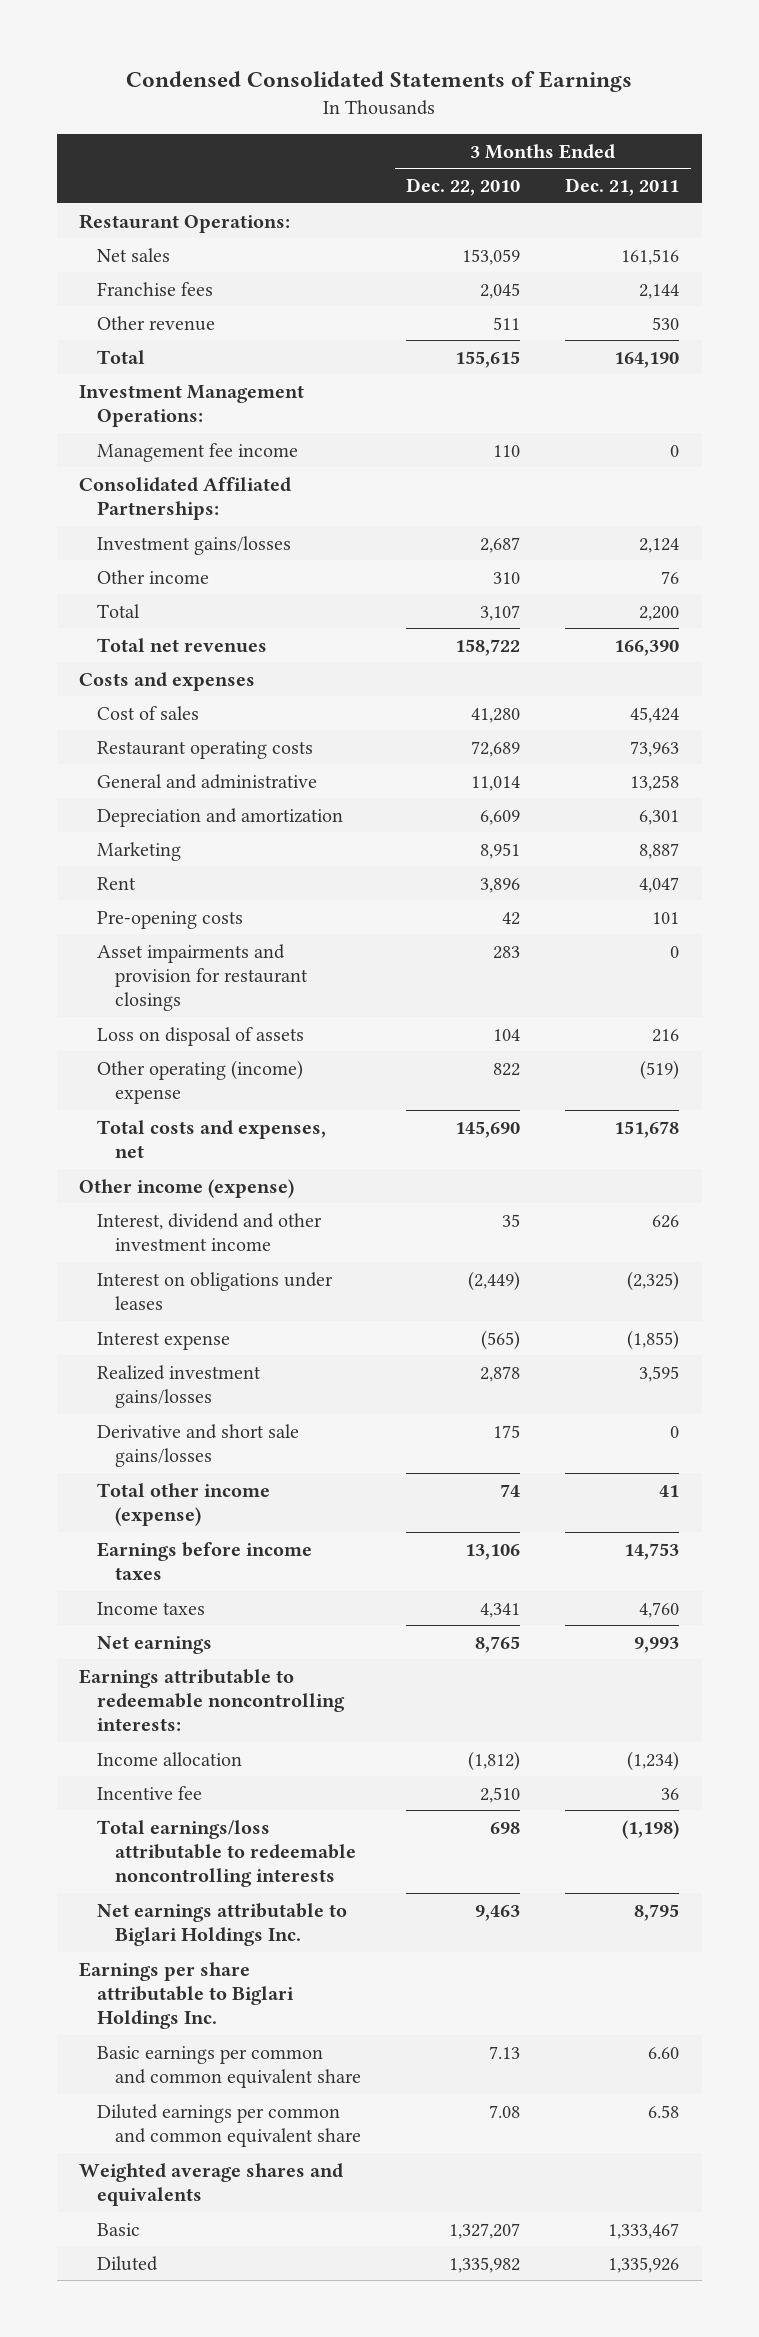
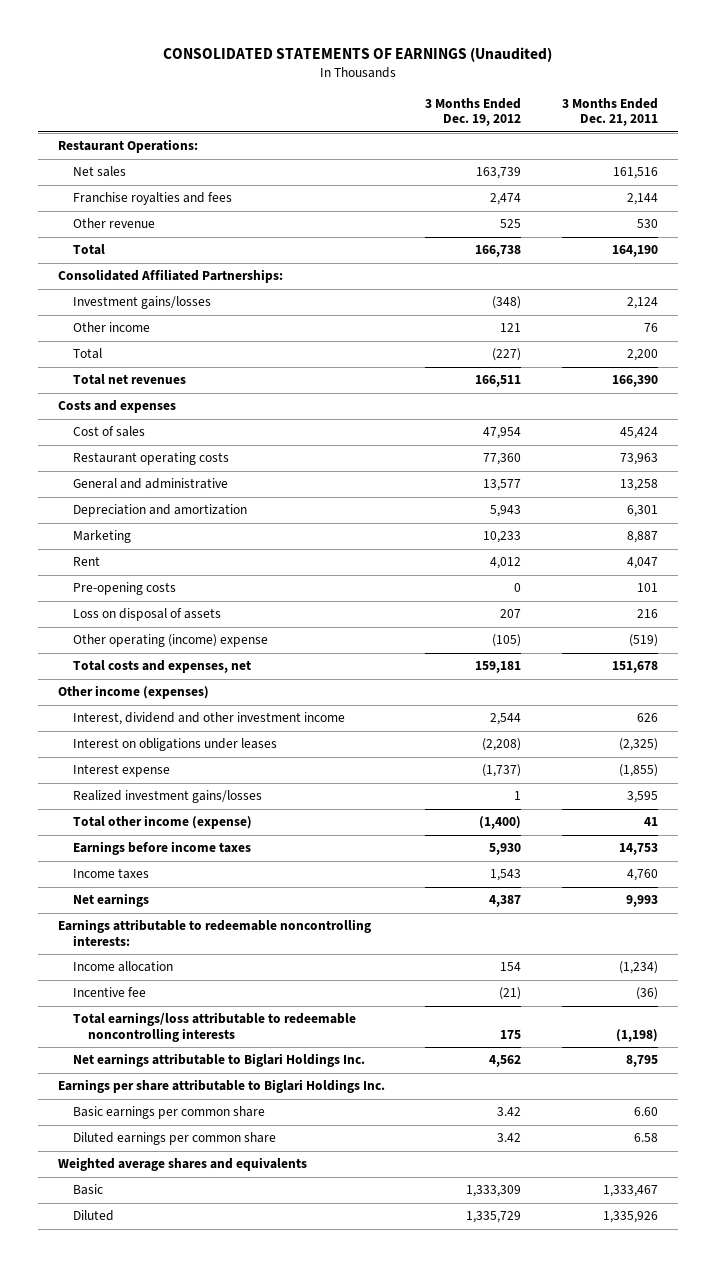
[126,71,633,93] Condensed Consolidated Statements of Earnings -> [162,46,552,62] CONSOLIDATED STATEMENTS OF EARNINGS (Unaudited)
[406,178,521,197] Dec. 22, 2010 -> none
none -> [425,97,522,127] 3 Months Ended Dec. 19, 2012
[96,281,213,296] Franchise fees -> [73,192,233,206] Franchise royalties and fees
[79,384,305,428] Investment Management Operations: -> none
[96,442,298,462] Management fee income -> none
[96,943,308,1012] Asset impairments and provision for restaurant closings -> none
[79,1178,295,1198] Other income (expense) -> [57,685,209,700] Other income (expenses)
[96,1423,299,1468] Derivative and short sale gains/losses -> none
[661,1787,680,1800] 36 -> [635,987,658,1001] (36)
[96,2045,361,2089] Basic earnings per common and common equivalent share -> [73,1106,266,1120] Basic earnings per common share
[96,2103,361,2148] Diluted earnings per common and common equivalent share -> [73,1132,277,1146] Diluted earnings per common share

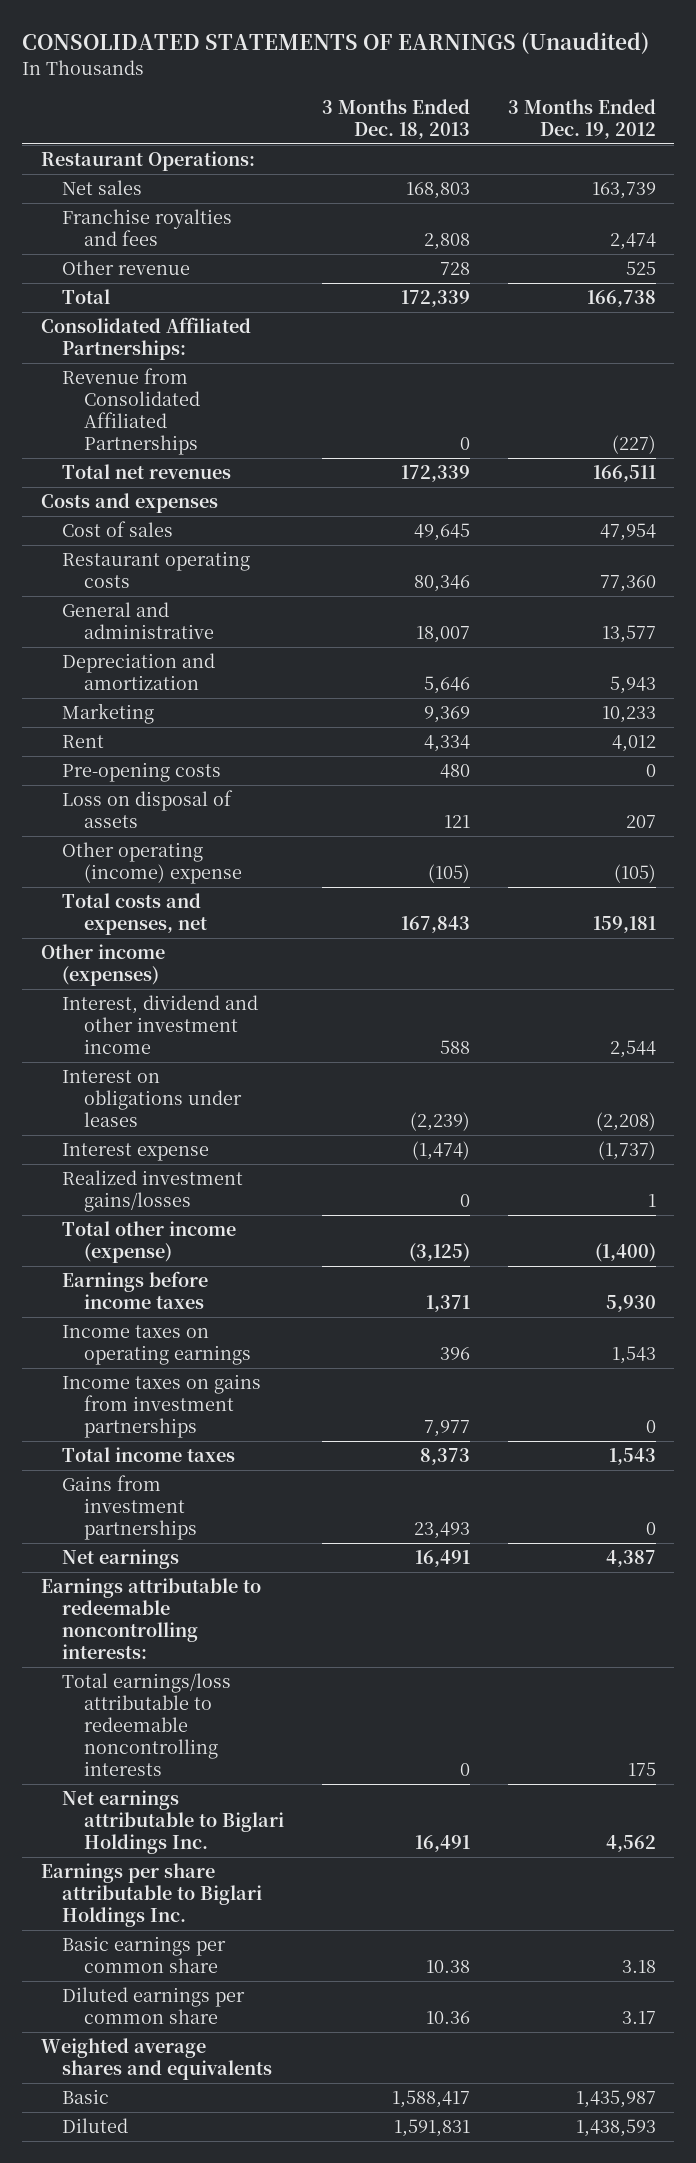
[561,97,658,127] 3 Months Ended Dec. 21, 2011 -> none
none -> [321,99,470,139] 3 Months Ended Dec. 18, 2013
[73,296,212,310] Investment gains/losses -> none
[73,322,151,333] Other income -> none
[73,348,103,360] Total -> [62,368,200,456] Revenue from Consolidated Affiliated Partnerships
none -> [62,1325,251,1366] Income taxes on operating earnings
none -> [62,1374,262,1439] Income taxes on gains from investment partnerships
[73,868,150,880] Income taxes -> [62,1447,236,1463] Total income taxes
none -> [62,1475,197,1541] Gains from investment partnerships
[73,961,174,973] Income allocation -> none
[73,987,147,998] Incentive fee -> none
[497,1107,522,1117] 3.42 -> [621,1960,656,1974] 3.18
[497,1133,522,1143] 3.42 -> [621,2011,656,2025] 3.17
[466,1185,522,1198] 1,333,309 -> [575,2090,656,2109] 1,435,987
[466,1211,522,1224] 1,335,729 -> [575,2119,656,2138] 1,438,593

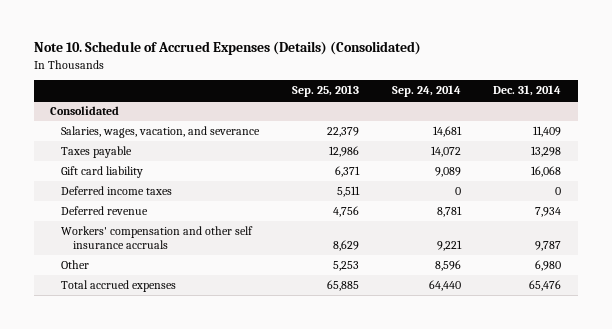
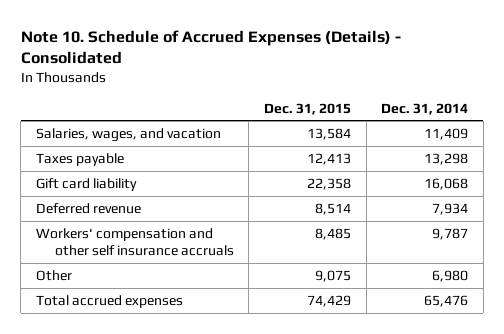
[34,41,422,56] Note 10. Schedule of Accrued Expenses (Details) (Consolidated) -> [20,30,401,65] Note 10. Schedule of Accrued Expenses (Details) - Consolidated
[292,85,360,98] Sep. 25, 2013 -> none
[391,85,461,98] Sep. 24, 2014 -> none
none -> [264,102,352,115] Dec. 31, 2015
[50,106,120,116] Consolidated -> none
[61,126,261,139] Salaries, wages, vacation, and severance -> [35,127,221,142] Salaries, wages, and vacation
[61,186,173,196] Deferred income taxes -> none

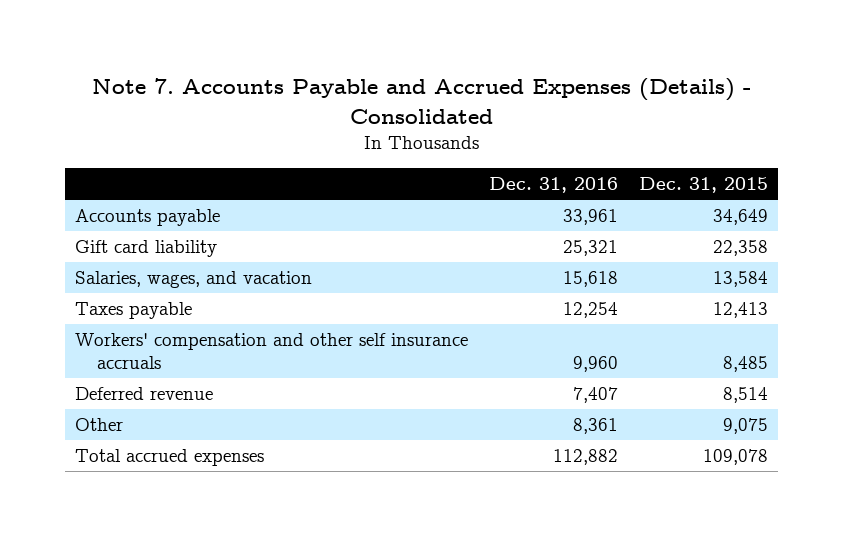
[20,30,401,65] Note 10. Schedule of Accrued Expenses (Details) - Consolidated -> [91,78,751,124] Note 7. Accounts Payable and Accrued Expenses (Details) - Consolidated
[381,102,469,115] Dec. 31, 2014 -> none
none -> [489,177,619,194] Dec. 31, 2016
none -> [75,209,221,227] Accounts payable
[35,177,137,191] Gift card liability -> [75,240,218,258] Gift card liability
[35,202,141,214] Deferred revenue -> [75,387,214,401] Deferred revenue
[307,294,352,307] 74,429 -> [702,449,768,466] 109,078

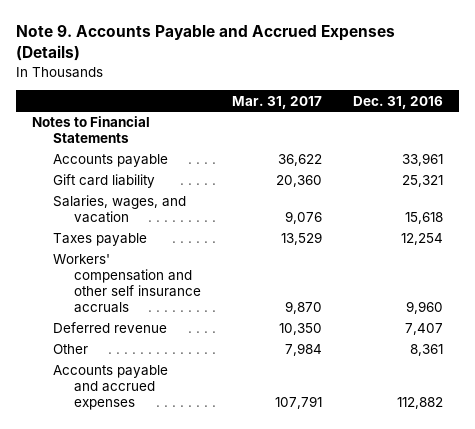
[91,78,751,124] Note 7. Accounts Payable and Accrued Expenses (Details) - Consolidated -> [16,25,396,62] Note 9. Accounts Payable and Accrued Expenses (Details)
[638,177,768,194] Dec. 31, 2015 -> none
none -> [231,95,322,109] Mar. 31, 2017
none -> [32,116,151,144] Notes to Financial Statements
[75,449,265,467] Total accrued expenses -> [52,365,168,411] Accounts payable and accrued expenses

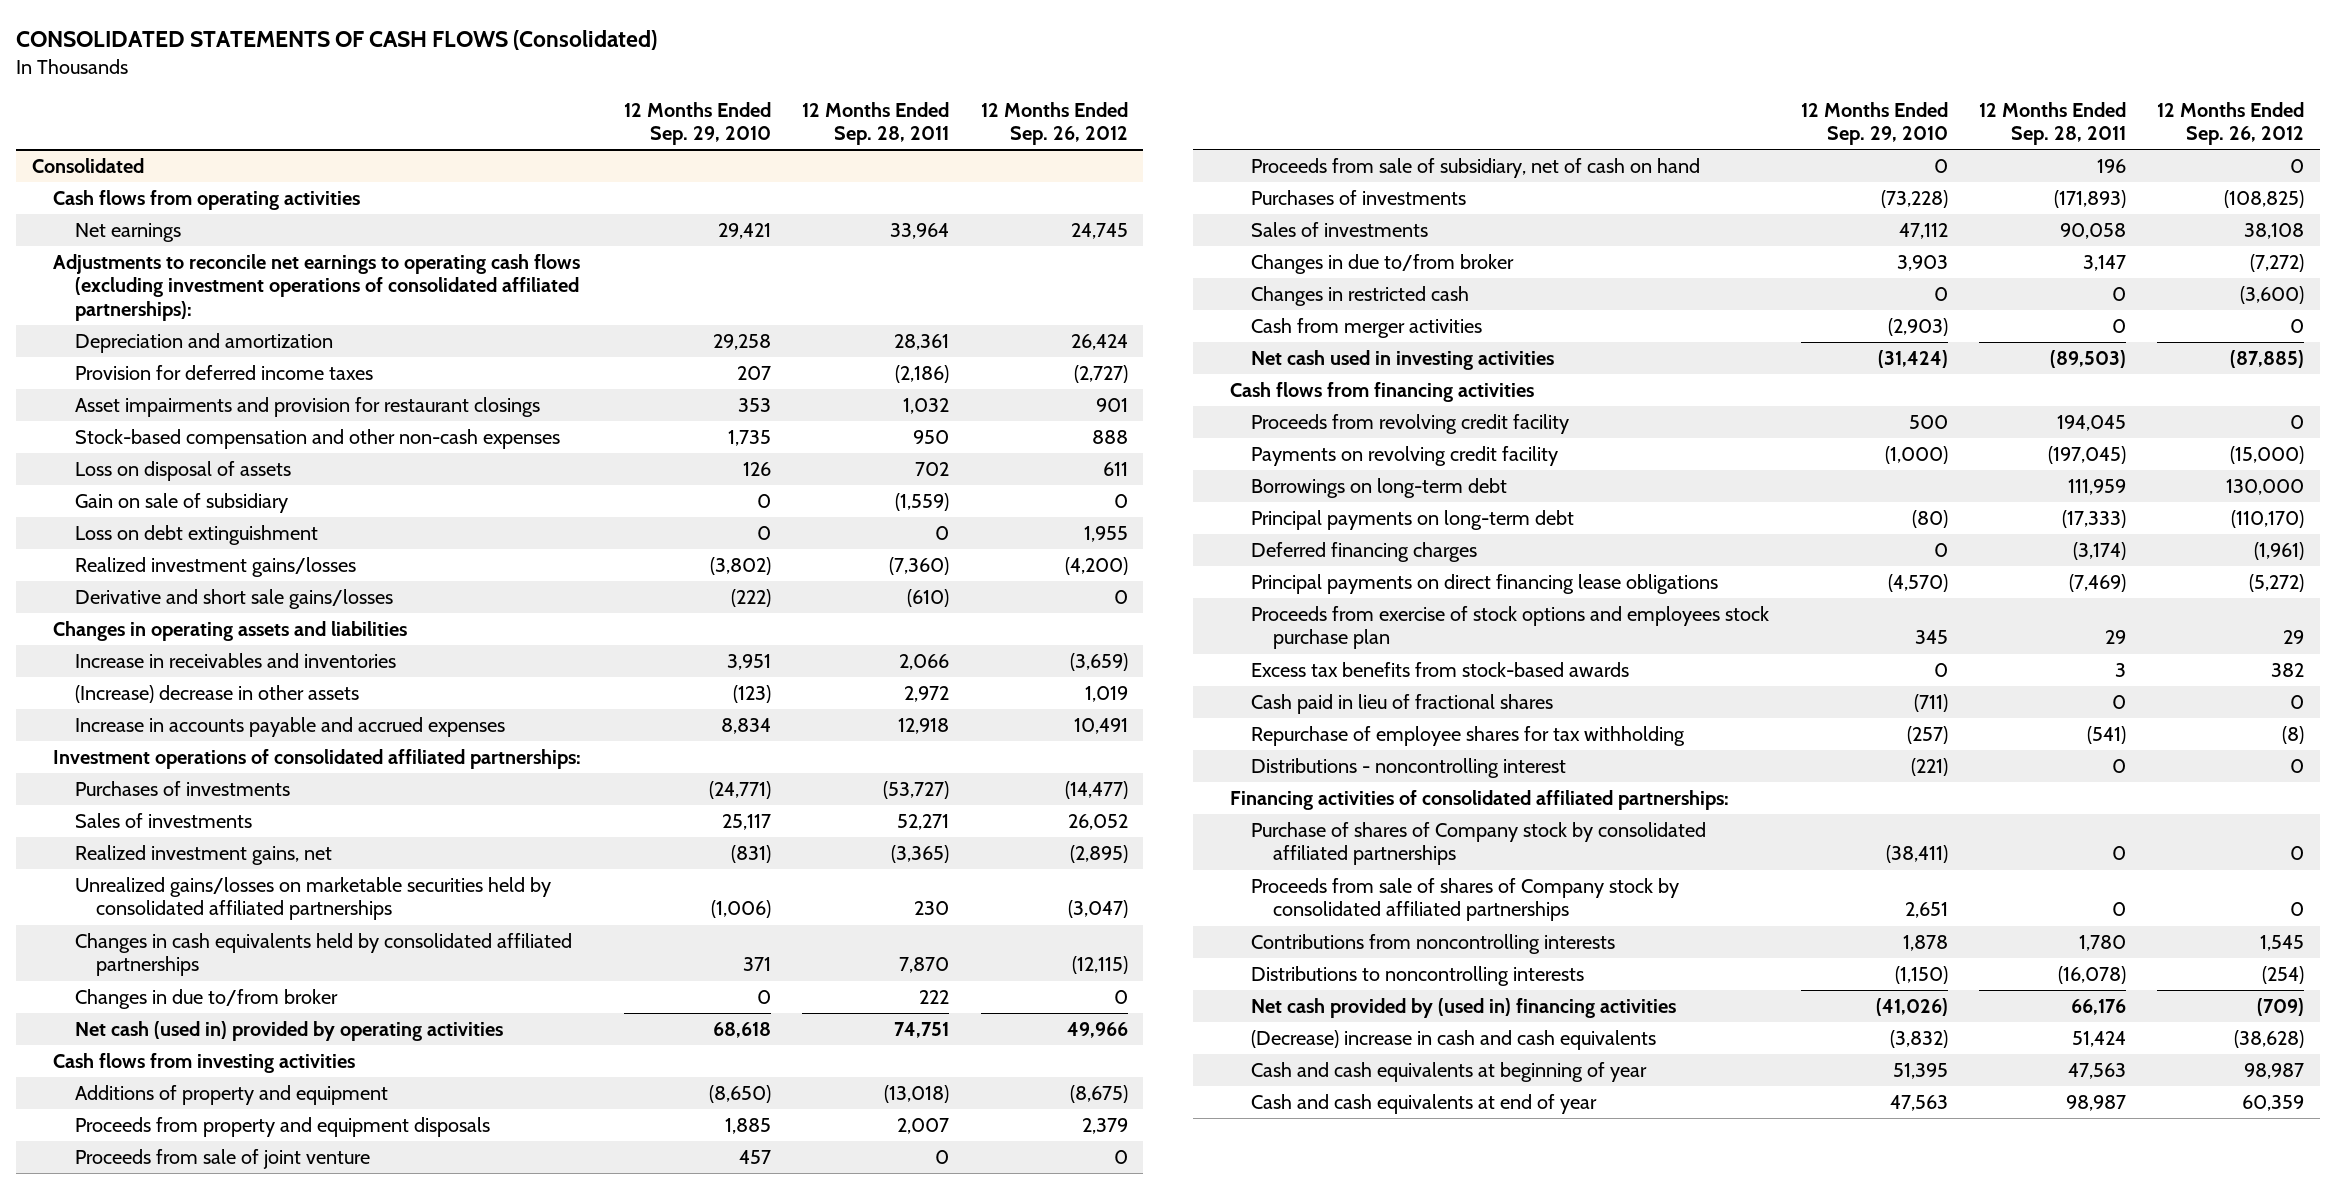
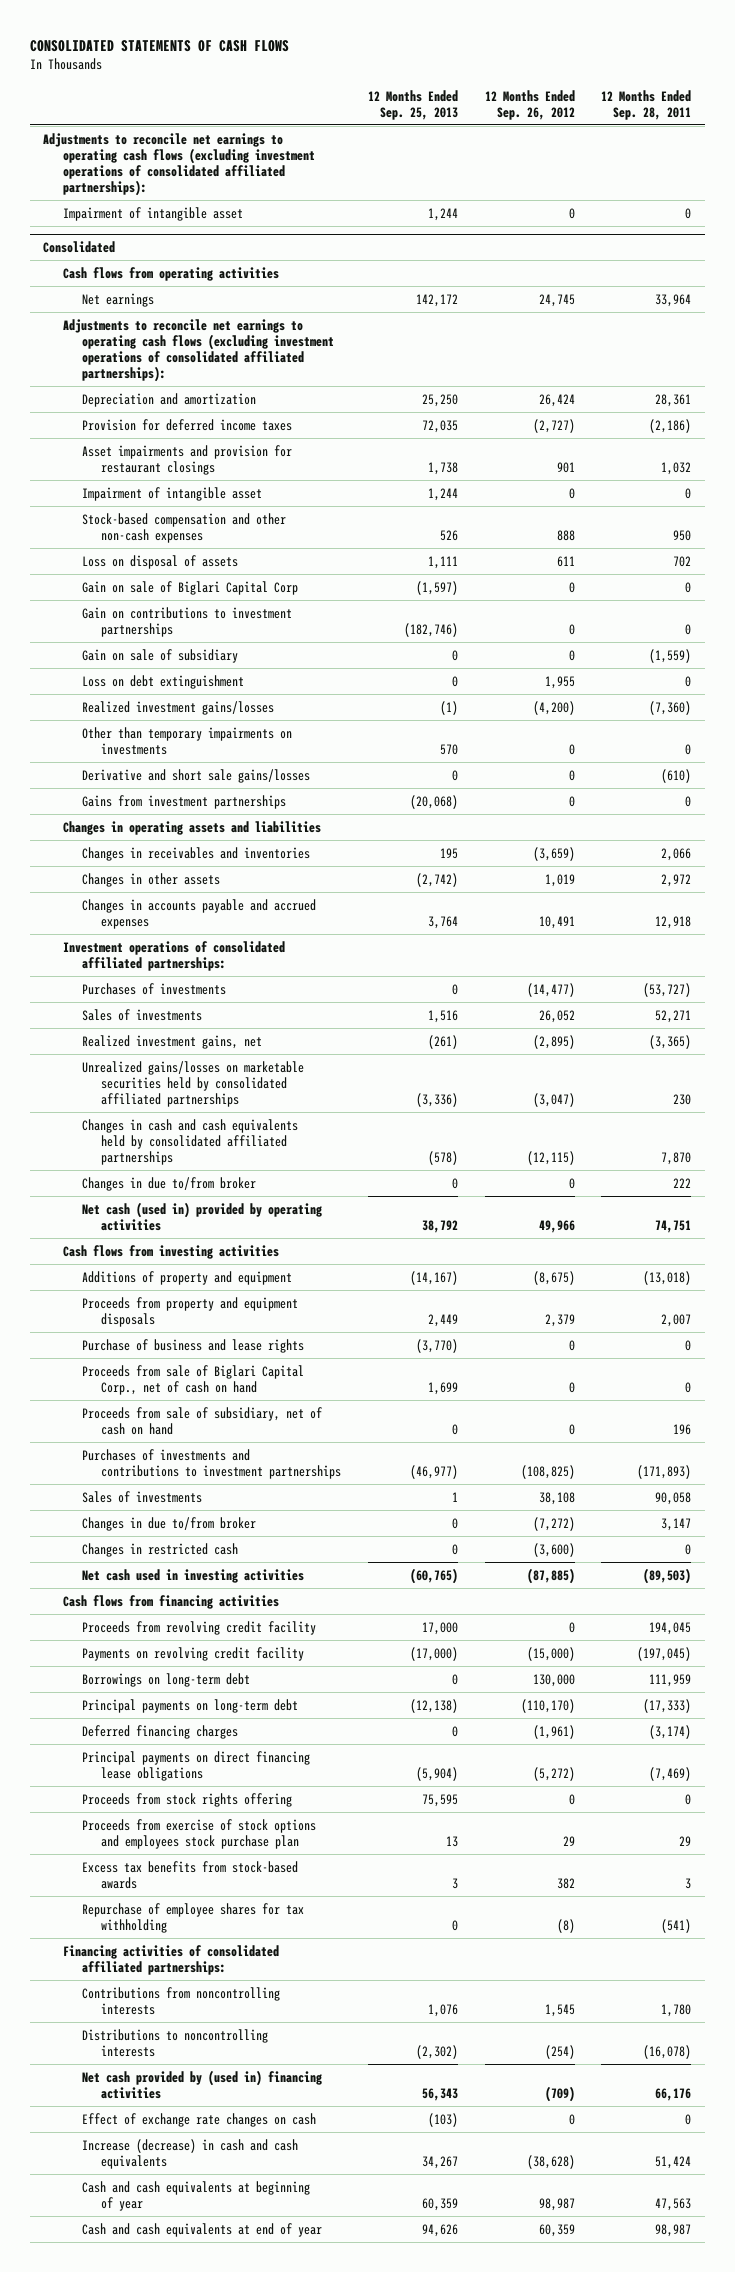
[16,30,658,51] CONSOLIDATED STATEMENTS OF CASH FLOWS (Consolidated) -> [30,40,290,53] CONSOLIDATED STATEMENTS OF CASH FLOWS
[623,101,771,146] 12 Months Ended Sep. 29, 2010 -> none
none -> [367,89,458,120] 12 Months Ended Sep. 25, 2013
none -> [43,132,315,196] Adjustments to reconcile net earnings to operating cash flows (excluding investment operations of consolidated affiliated partnerships):
none -> [62,206,243,221] Impairment of intangible asset
none -> [81,486,262,501] Impairment of intangible asset
none -> [81,580,298,595] Gain on sale of Biglari Capital Corp
none -> [81,606,292,637] Gain on contributions to investment partnerships
none -> [81,726,292,755] Other than temporary impairments on investments
none -> [81,794,286,809] Gains from investment partnerships
[74,653,396,669] Increase in receivables and inventories -> [81,846,310,861] Changes in receivables and inventories
[74,685,359,704] (Increase) decrease in other assets -> [81,872,220,887] Changes in other assets
[74,717,505,738] Increase in accounts payable and accrued expenses -> [81,898,316,929] Changes in accounts payable and accrued expenses
[74,933,572,977] Changes in cash equivalents held by consolidated affiliated partnerships -> [81,1118,298,1165] Changes in cash and cash equivalents held by consolidated affiliated partnerships
[74,1149,370,1170] Proceeds from sale of joint venture -> none
none -> [81,1338,304,1353] Purchase of business and lease rights
none -> [81,1364,304,1395] Proceeds from sale of Biglari Capital Corp., net of cash on hand
[1251,190,1467,206] Purchases of investments -> [81,1448,342,1479] Purchases of investments and contributions to investment partnerships
[1251,318,1483,339] Cash from merger activities -> none
none -> [81,1792,292,1807] Proceeds from stock rights offering
[1251,694,1554,715] Cash paid in lieu of fractional shares -> none
[1251,758,1567,779] Distributions - noncontrolling interest -> none
[1251,822,1707,866] Purchase of shares of Company stock by consolidated affiliated partnerships -> none
[1251,878,1680,922] Proceeds from sale of shares of Company stock by consolidated affiliated partnerships -> none
none -> [81,2112,316,2127] Effect of exchange rate changes on cash
[1251,1030,1657,1051] (Decrease) increase in cash and cash equivalents -> [81,2138,298,2169] Increase (decrease) in cash and cash equivalents

